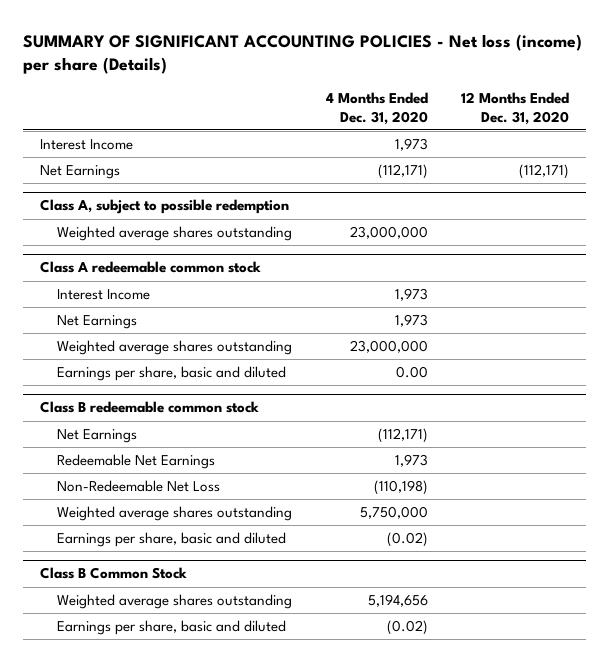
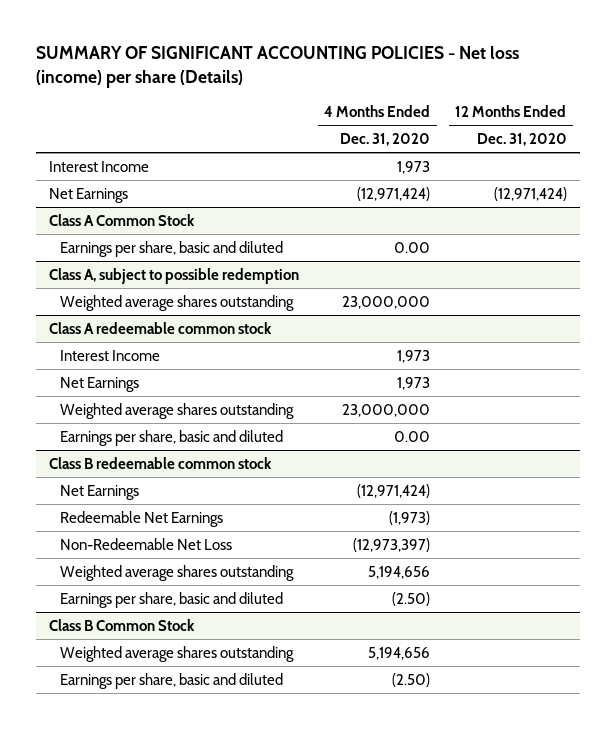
[377,164,428,180] (112,171) -> [357,186,431,201] (12,971,424)
[519,164,570,180] (112,171) -> [493,186,567,201] (12,971,424)
none -> [48,213,195,226] Class A Common Stock
none -> [60,240,284,257] Earnings per share, basic and diluted
[377,428,428,444] (112,171) -> [357,483,431,498] (12,971,424)
[394,454,428,468] 1,973 -> [389,510,431,525] (1,973)
[373,480,428,496] (110,198) -> [353,537,431,552] (12,973,397)
[359,506,428,520] 5,750,000 -> [368,565,431,579] 5,194,656
[386,532,428,548] (0.02) -> [392,591,431,606] (2.50)
[386,620,428,636] (0.02) -> [392,672,431,687] (2.50)

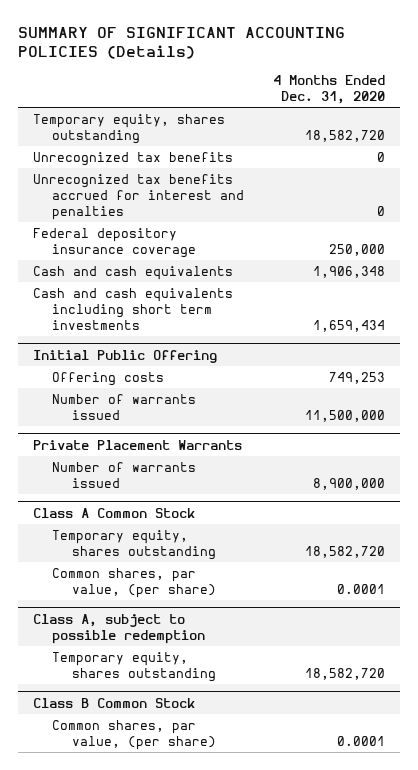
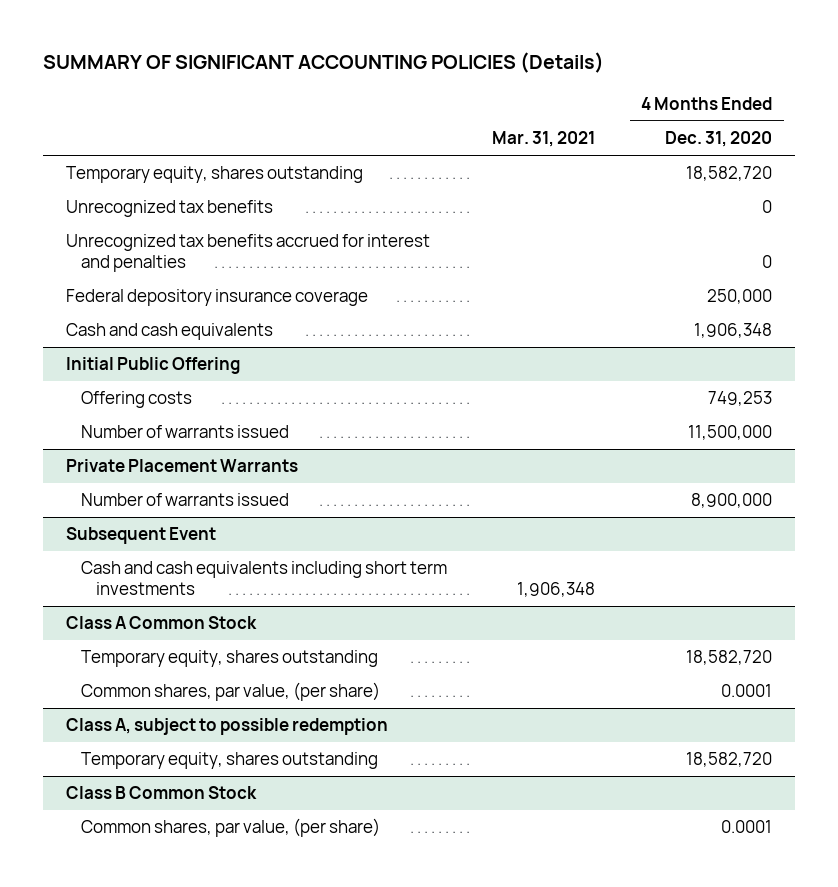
none -> [492,131,596,148] Mar. 31, 2021
[32,287,233,330] Cash and cash equivalents including short term investments -> none
none -> [65,527,216,545] Subsequent Event
none -> [80,561,447,596] Cash and cash equivalents including short term investments

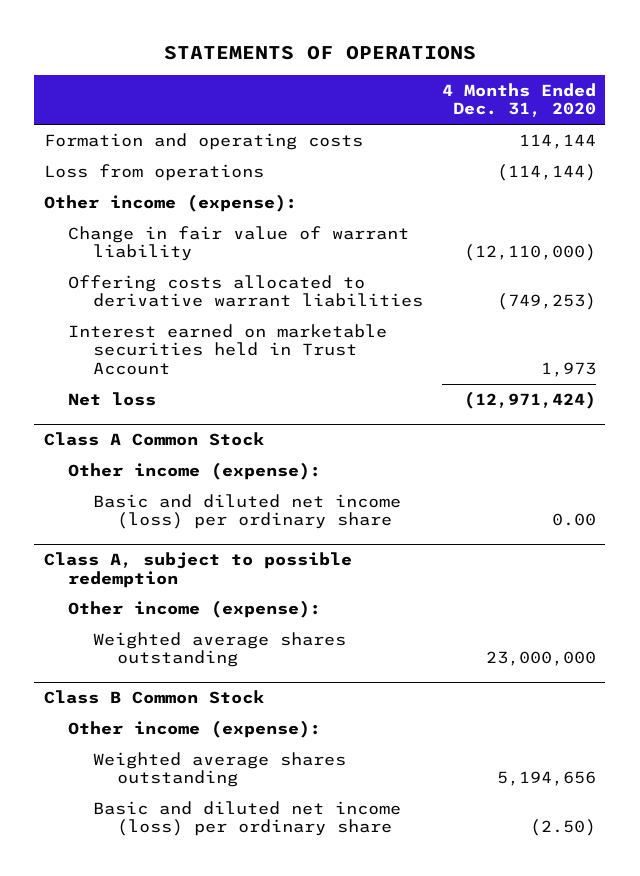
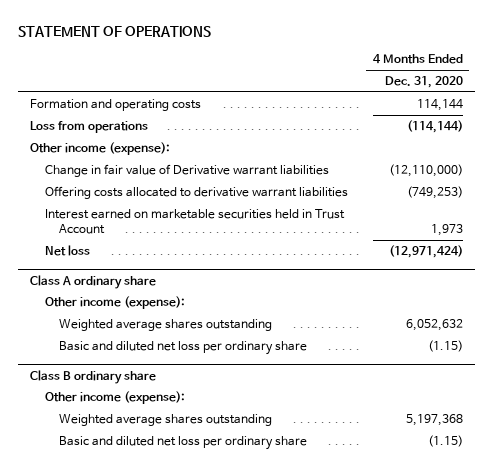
[163,45,476,61] STATEMENTS OF OPERATIONS -> [17,26,211,38] STATEMENT OF OPERATIONS
[68,225,410,262] Change in fair value of warrant liability -> [44,164,329,178] Change in fair value of Derivative warrant liabilities
[68,461,322,480] Other income (expense): -> none
[92,493,401,530] Basic and diluted net income (loss) per ordinary share -> none
[44,552,353,588] Class A, subject to possible redemption -> none
[44,432,265,447] Class A Common Stock -> [30,274,157,289] Class A ordinary share
[485,651,596,667] 23,000,000 -> [405,319,463,332] 6,052,632
none -> [59,341,308,356] Basic and diluted net loss per ordinary share
[44,690,265,705] Class B Common Stock -> [30,369,157,384] Class B ordinary share
[496,771,596,787] 5,194,656 -> [405,414,463,427] 5,197,368
[92,800,401,837] Basic and diluted net income (loss) per ordinary share -> [59,436,308,451] Basic and diluted net loss per ordinary share
[529,819,596,837] (2.50) -> [427,435,463,448] (1.15)

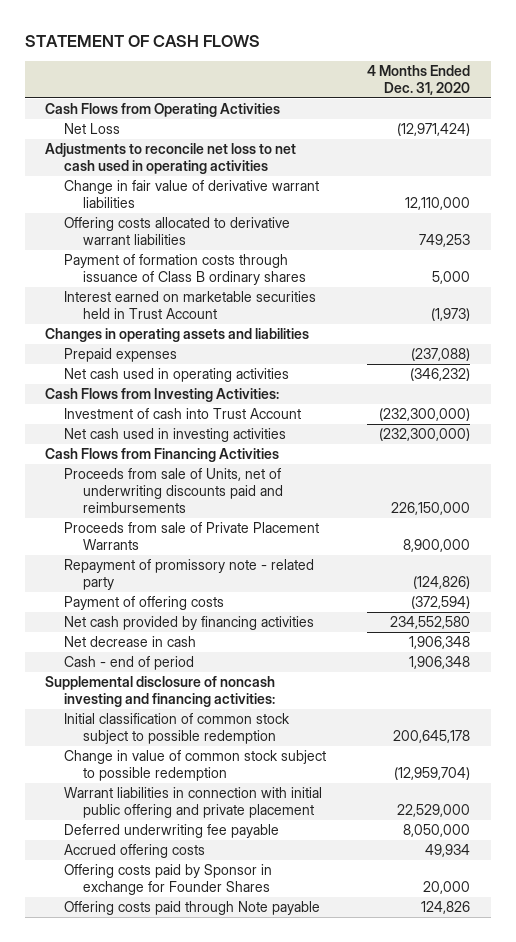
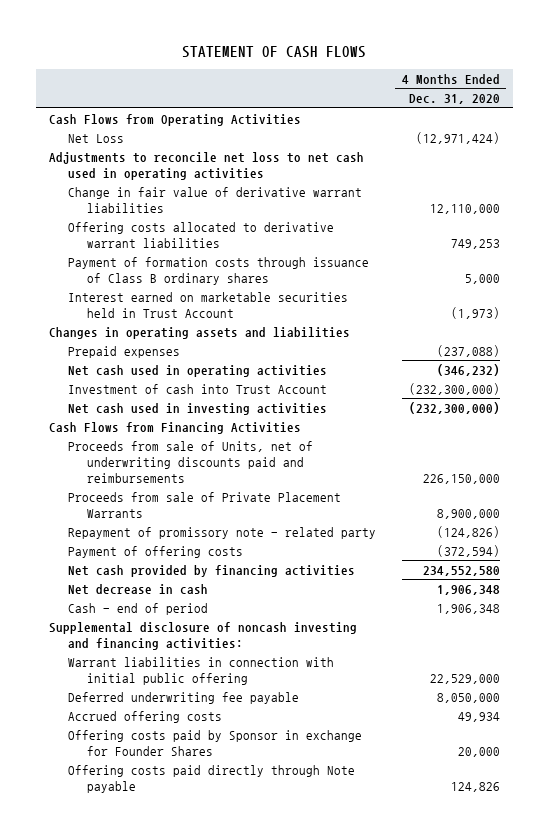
[45,388,280,403] Cash Flows from Investing Activities: -> none
[64,713,291,745] Initial classification of common stock subject to possible redemption -> none
[64,750,327,782] Change in value of common stock subject to possible redemption -> none
[64,787,323,819] Warrant liabilities in connection with initial public offering and private placement -> [68,656,335,685] Warrant liabilities in connection with initial public offering
[64,901,321,916] Offering costs paid through Note payable -> [68,764,356,793] Offering costs paid directly through Note payable

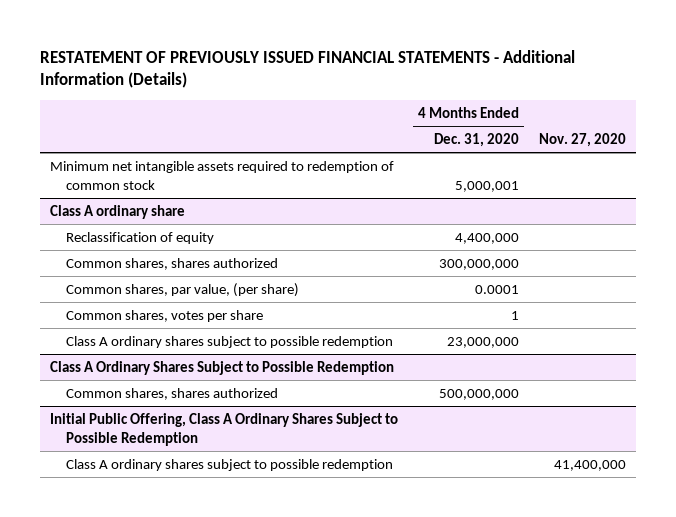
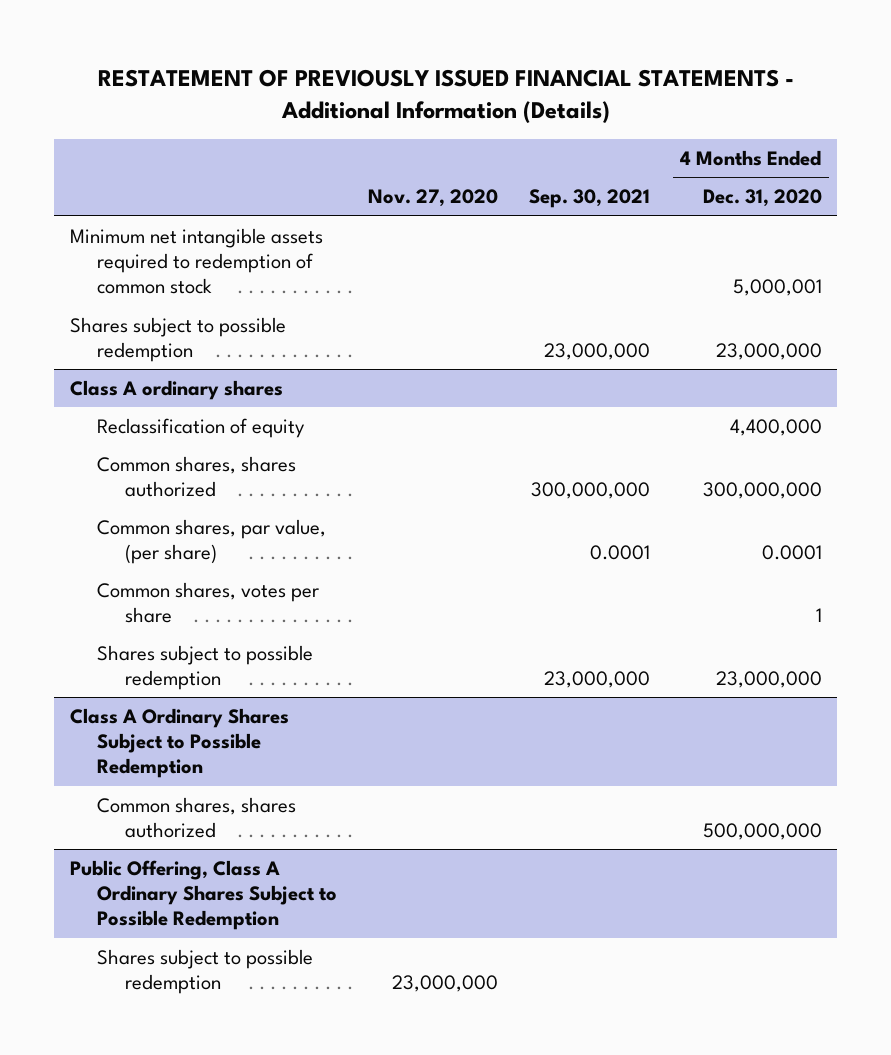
none -> [528,189,650,209] Sep. 30, 2021
none -> [69,316,286,363] Shares subject to possible redemption
[50,204,186,219] Class A ordinary share -> [69,379,283,400] Class A ordinary shares
[66,335,394,348] Class A ordinary shares subject to possible redemption -> [97,644,314,691] Shares subject to possible redemption
[50,412,399,446] Initial Public Offering, Class A Ordinary Shares Subject to Possible Redemption -> [69,859,338,931] Public Offering, Class A Ordinary Shares Subject to Possible Redemption
[66,458,394,471] Class A ordinary shares subject to possible redemption -> [97,948,314,995] Shares subject to possible redemption
[554,459,627,471] 41,400,000 -> [391,975,498,993] 23,000,000

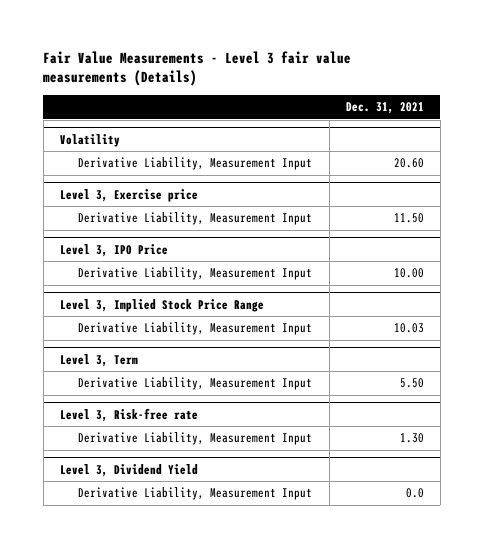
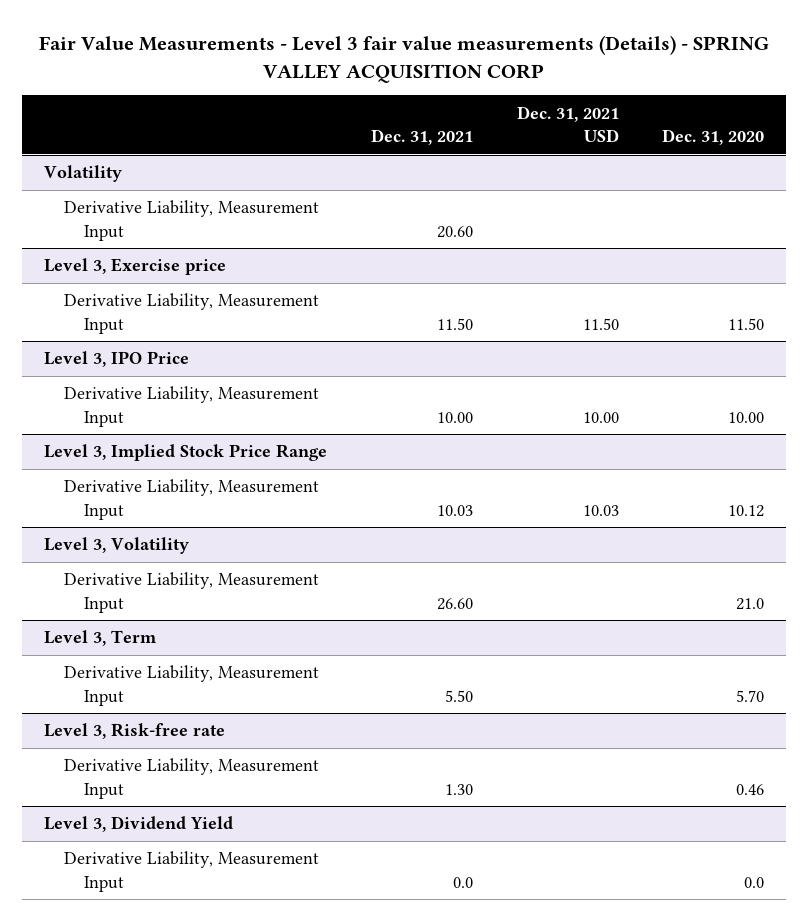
[43,50,352,87] Fair Value Measurements - Level 3 fair value measurements (Details) -> [39,34,770,83] Fair Value Measurements - Level 3 fair value measurements (Details) - SPRING VALLEY ACQUISITION CORP
none -> [516,105,619,142] Dec. 31, 2021 USD
none -> [662,128,765,145] Dec. 31, 2020
none -> [44,537,190,555] Level 3, Volatility
none -> [63,572,319,613] Derivative Liability, Measurement Input

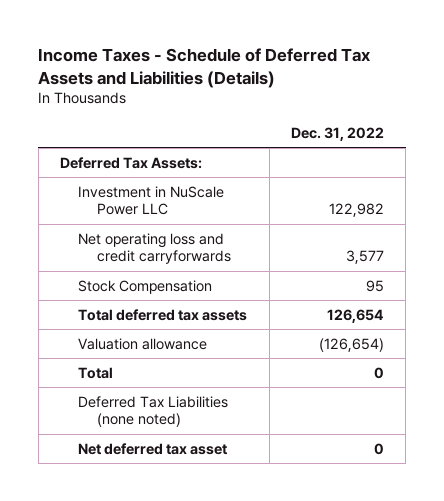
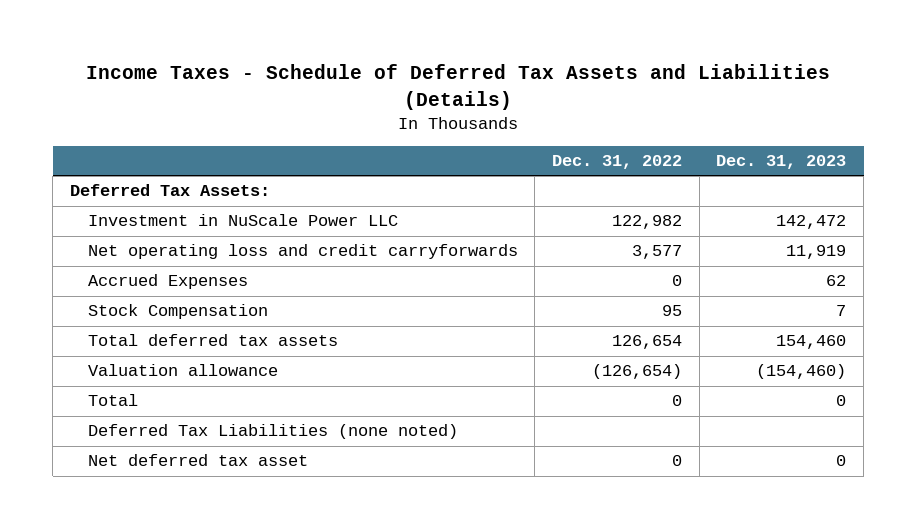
none -> [716,155,847,170] Dec. 31, 2023
none -> [87,274,248,290] Accrued Expenses

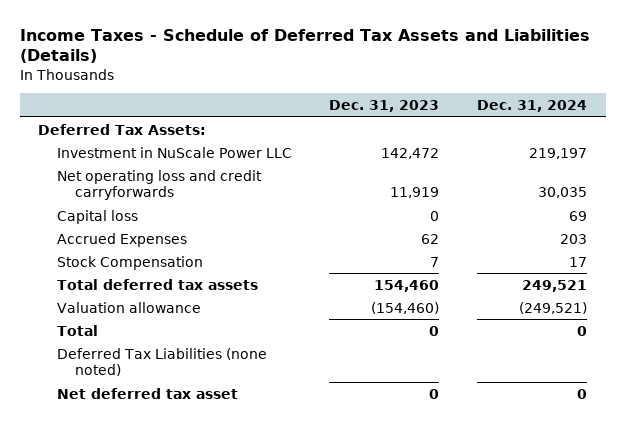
[551,155,682,170] Dec. 31, 2022 -> none
none -> [476,99,587,112] Dec. 31, 2024
none -> [56,209,138,224] Capital loss

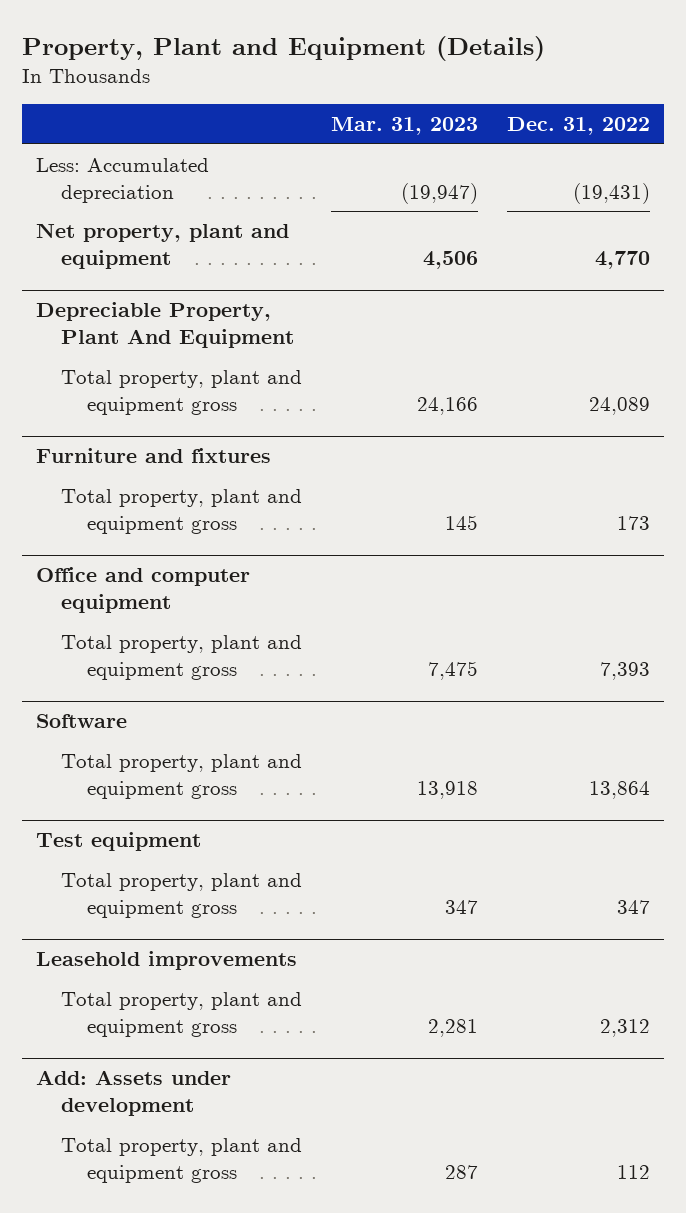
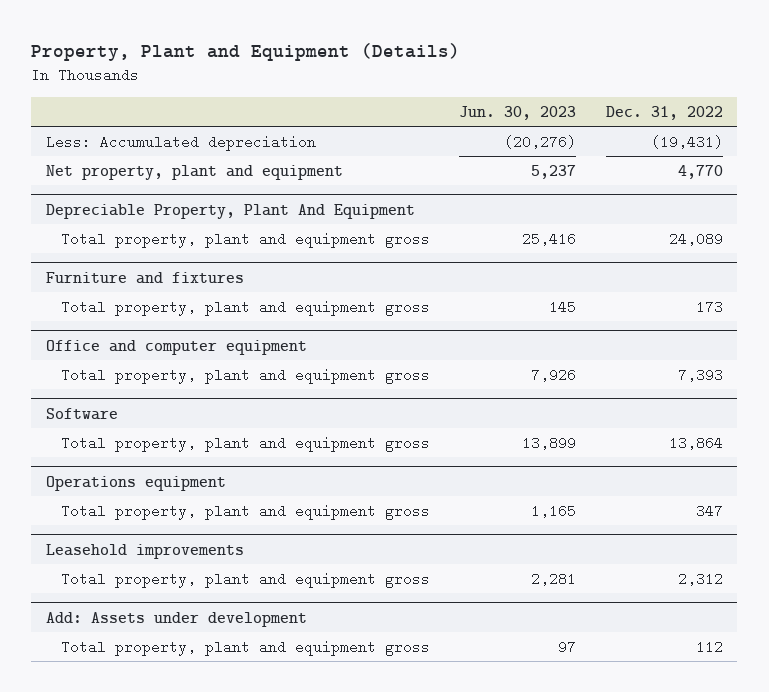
[331,117,479,136] Mar. 31, 2023 -> none
none -> [459,105,577,120] Jun. 30, 2023
[36,832,202,852] Test equipment -> [45,475,226,491] Operations equipment

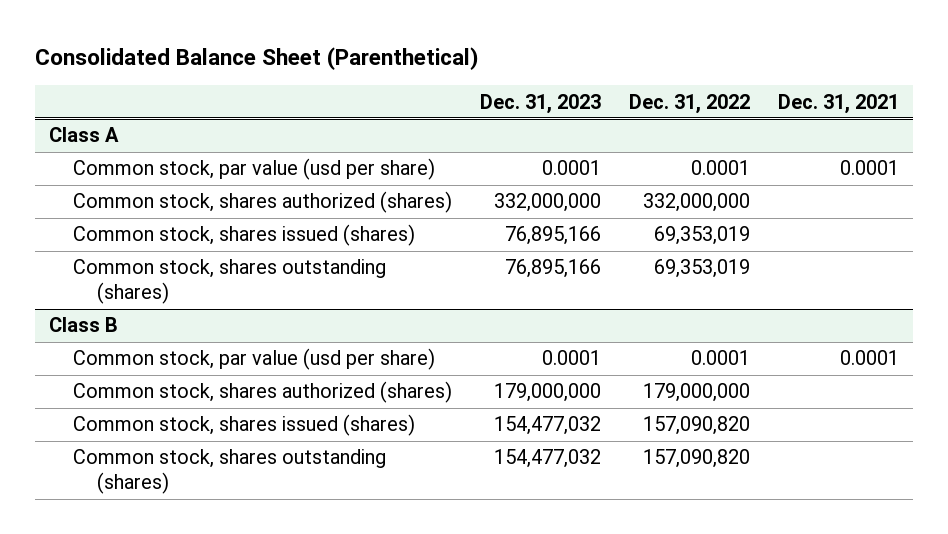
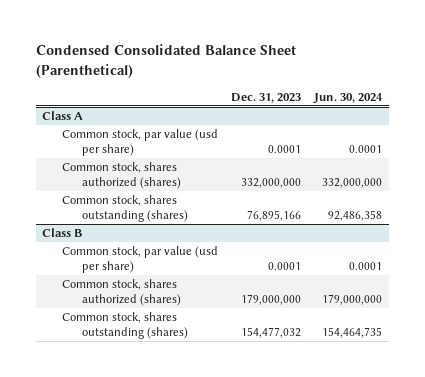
[34,47,478,71] Consolidated Balance Sheet (Parenthetical) -> [35,44,296,78] Condensed Consolidated Balance Sheet (Parenthetical)
[629,93,751,114] Dec. 31, 2022 -> none
[778,93,900,114] Dec. 31, 2021 -> none
none -> [313,92,384,104] Jun. 30, 2024
[72,224,415,247] Common stock, shares issued (shares) -> none
[72,414,415,437] Common stock, shares issued (shares) -> none

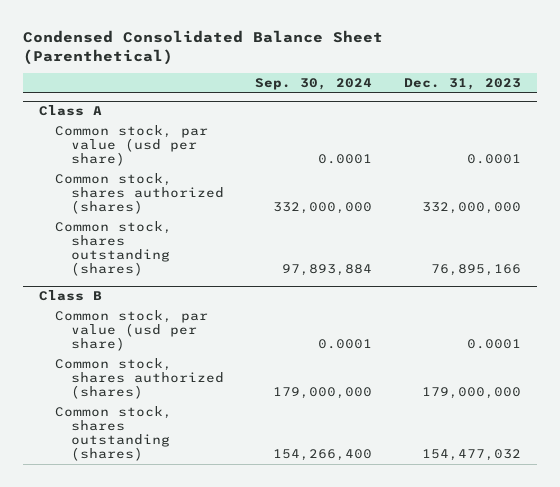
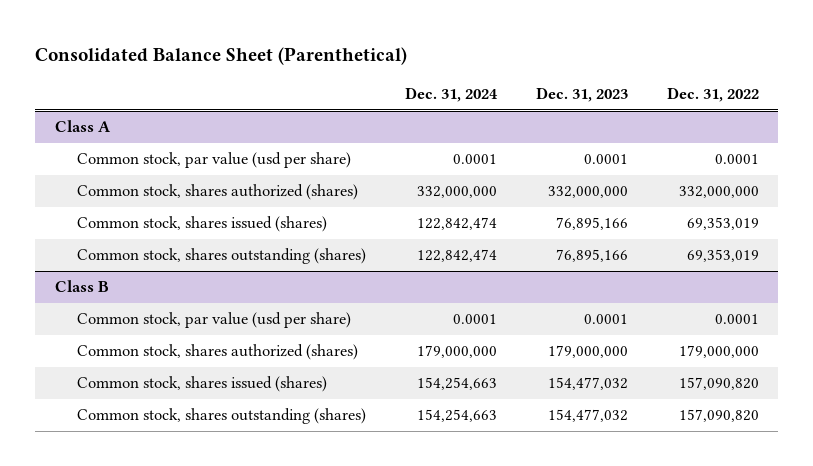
[22,29,383,65] Condensed Consolidated Balance Sheet (Parenthetical) -> [35,46,408,65] Consolidated Balance Sheet (Parenthetical)
[255,78,373,91] Sep. 30, 2024 -> none
none -> [404,87,498,103] Dec. 31, 2024
none -> [666,87,759,103] Dec. 31, 2022
none -> [76,216,327,233] Common stock, shares issued (shares)
none -> [76,376,327,393] Common stock, shares issued (shares)

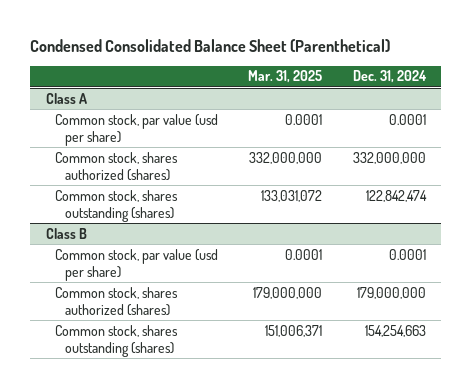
[35,46,408,65] Consolidated Balance Sheet (Parenthetical) -> [30,38,391,52] Condensed Consolidated Balance Sheet (Parenthetical)
[535,87,628,103] Dec. 31, 2023 -> none
[666,87,759,103] Dec. 31, 2022 -> none
none -> [248,70,323,84] Mar. 31, 2025
[76,216,327,233] Common stock, shares issued (shares) -> none
[76,376,327,393] Common stock, shares issued (shares) -> none

